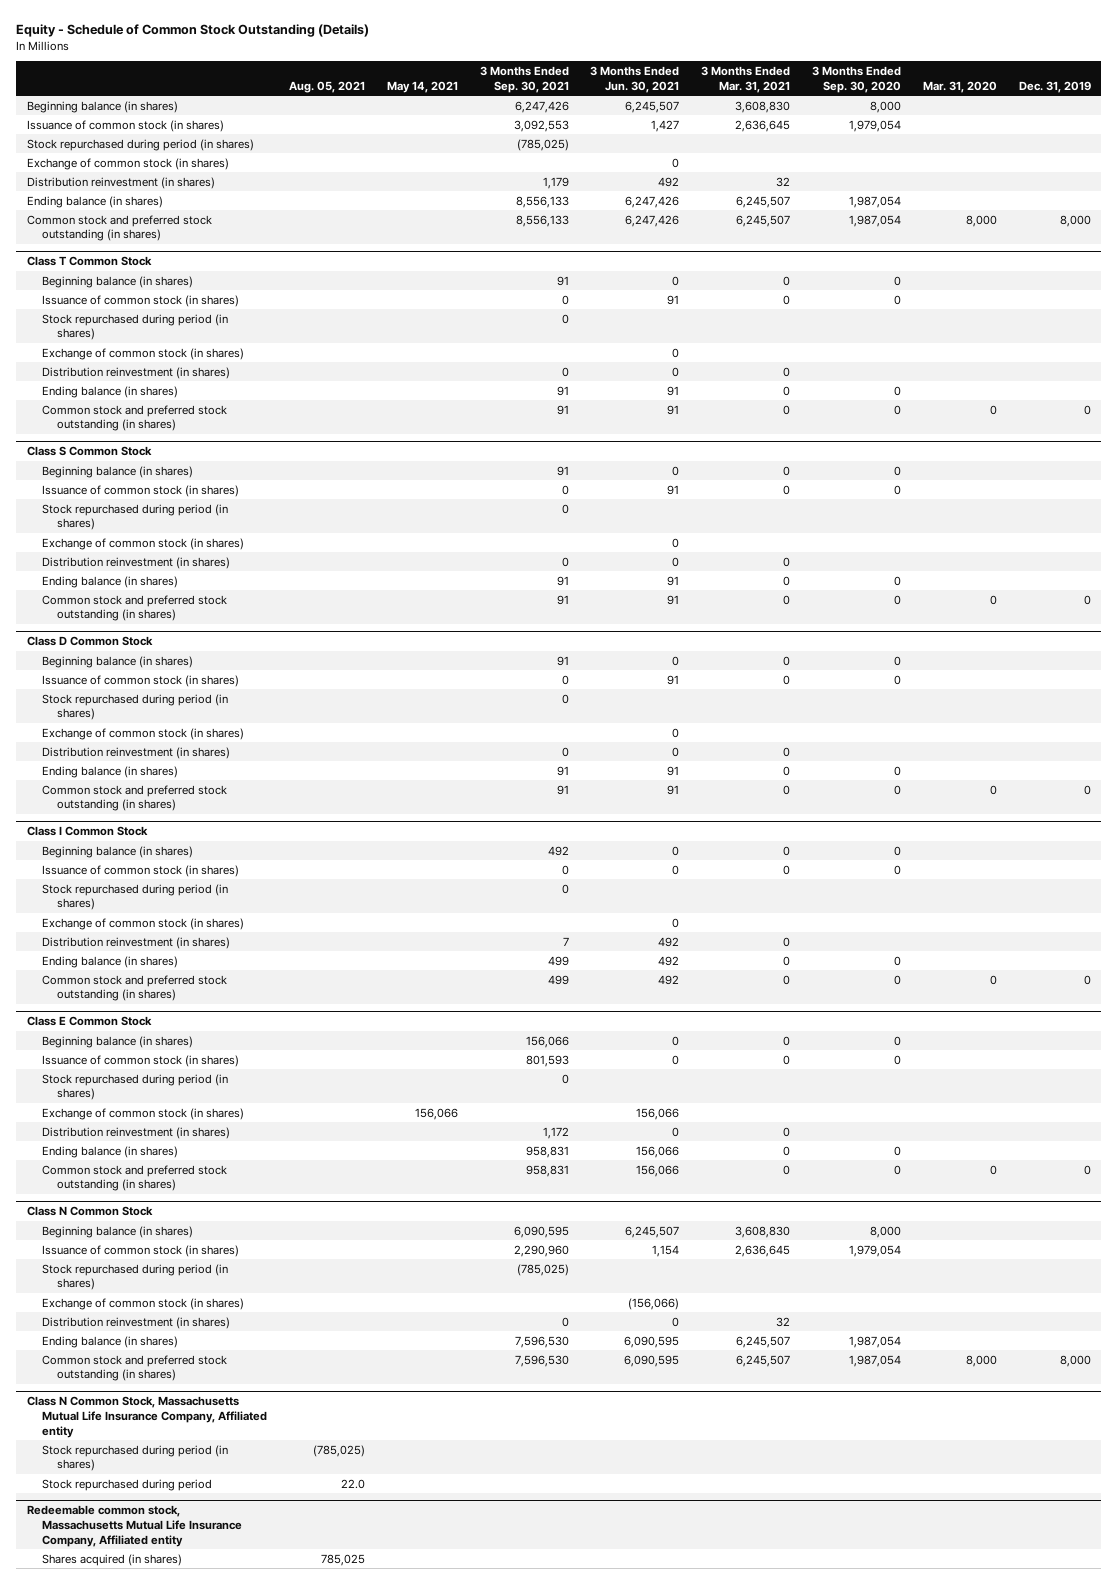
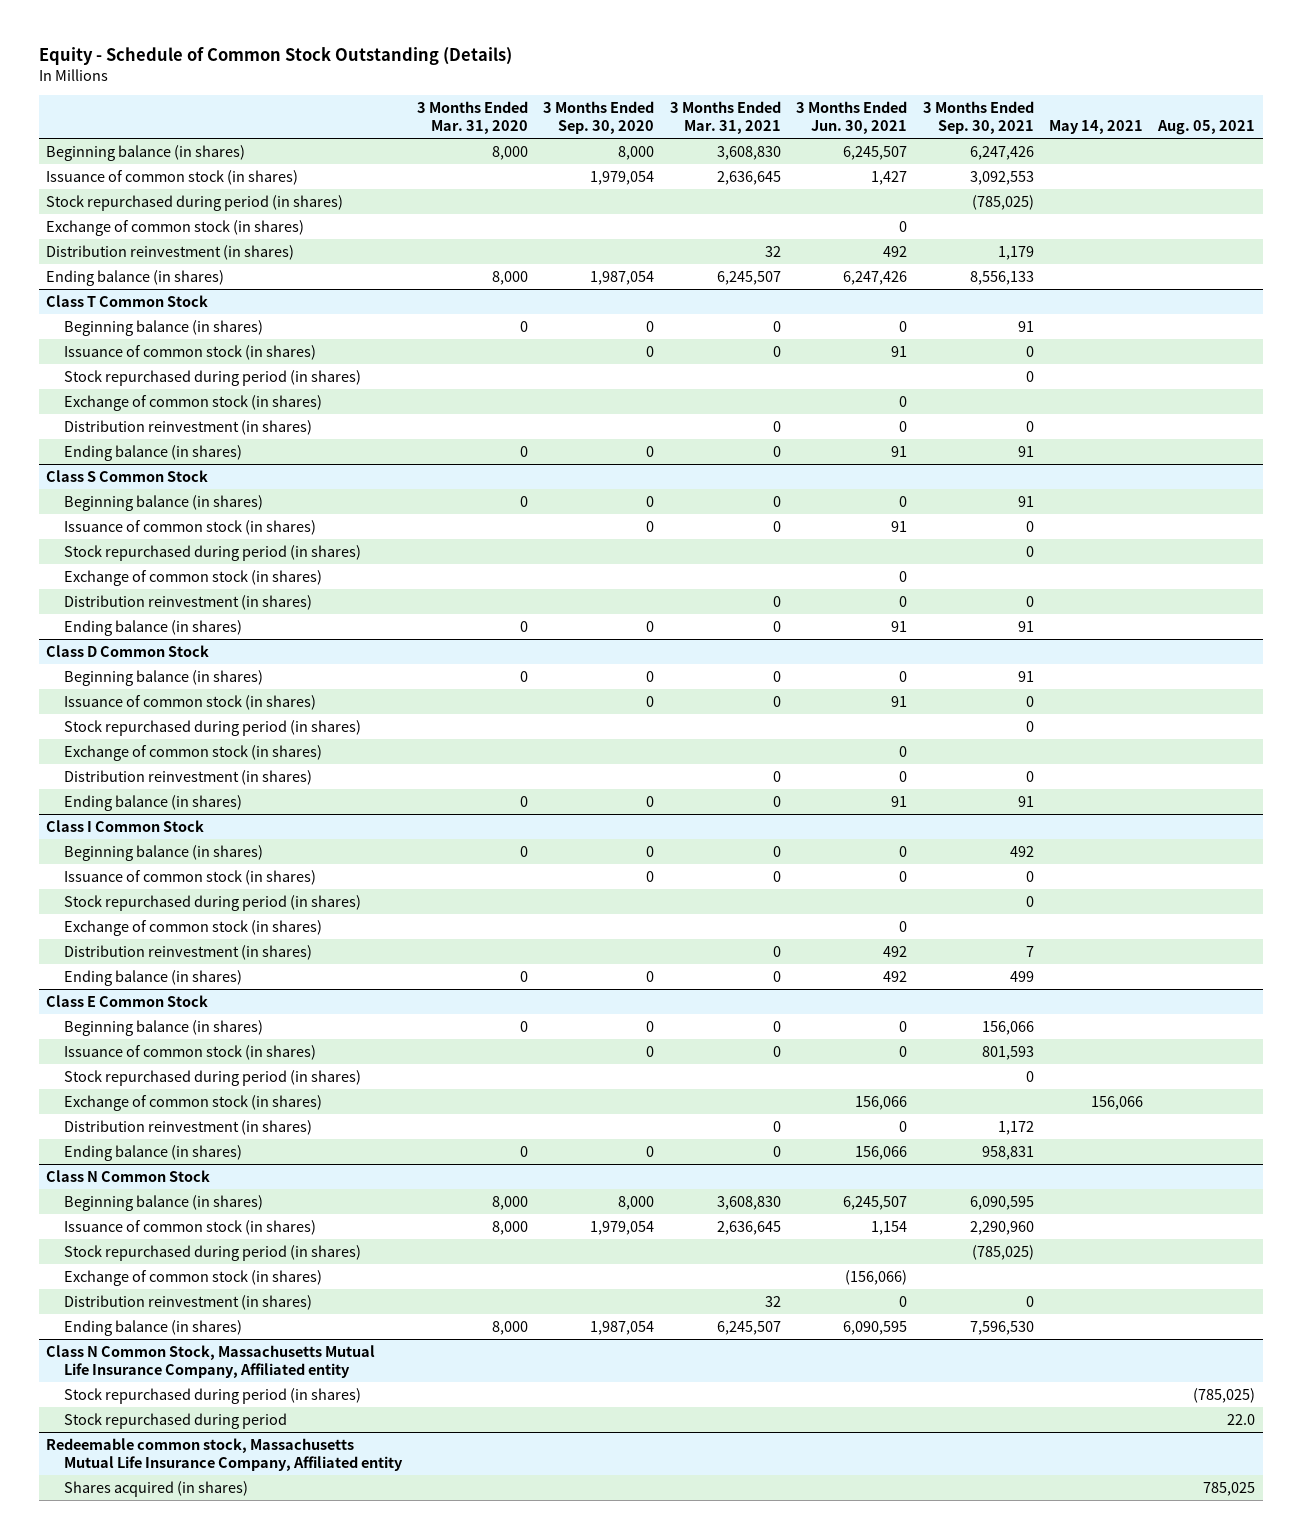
[922,80,997,93] Mar. 31, 2020 -> none
[1018,80,1091,93] Dec. 31, 2019 -> none
none -> [416,100,528,135] 3 Months Ended Mar. 31, 2020
[27,214,213,242] Common stock and preferred stock outstanding (in shares) -> none
[42,404,228,432] Common stock and preferred stock outstanding (in shares) -> none
[42,594,228,622] Common stock and preferred stock outstanding (in shares) -> none
[42,784,228,812] Common stock and preferred stock outstanding (in shares) -> none
[42,974,228,1002] Common stock and preferred stock outstanding (in shares) -> none
[42,1164,228,1192] Common stock and preferred stock outstanding (in shares) -> none
[42,1354,228,1382] Common stock and preferred stock outstanding (in shares) -> none

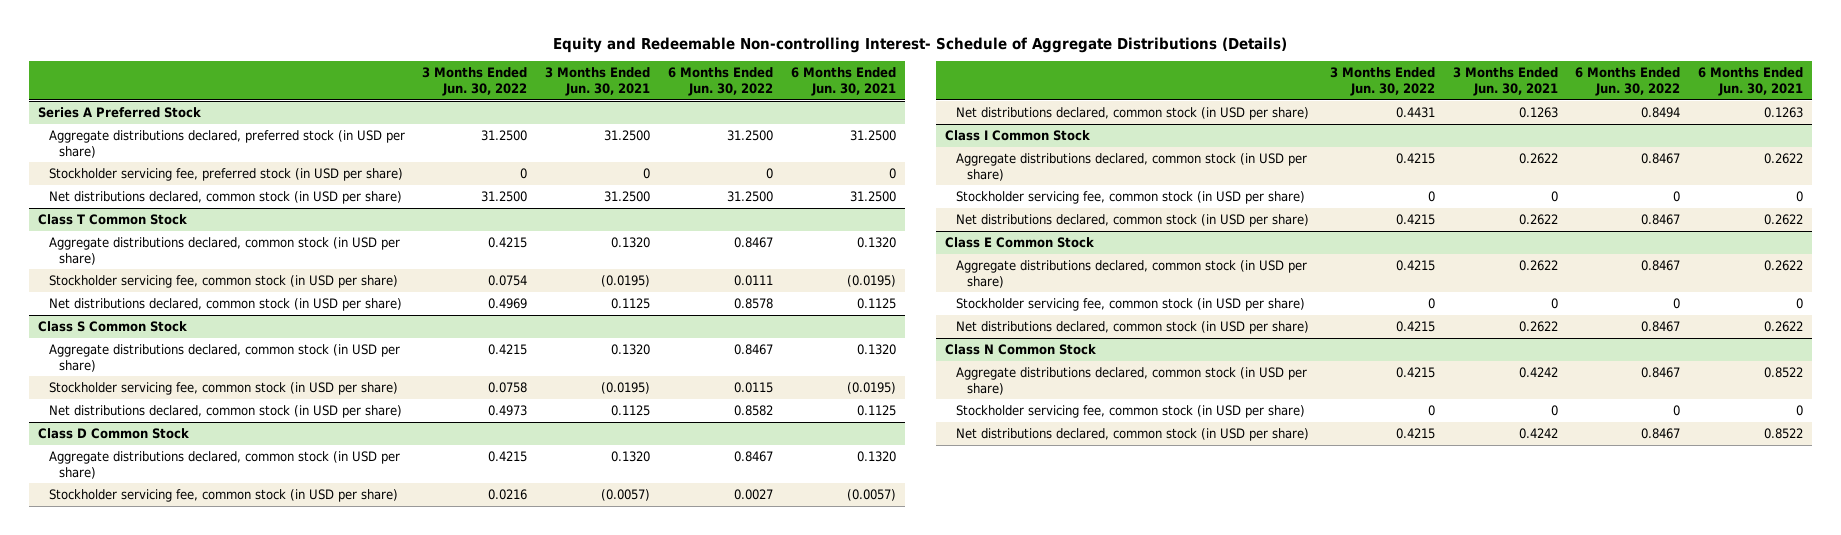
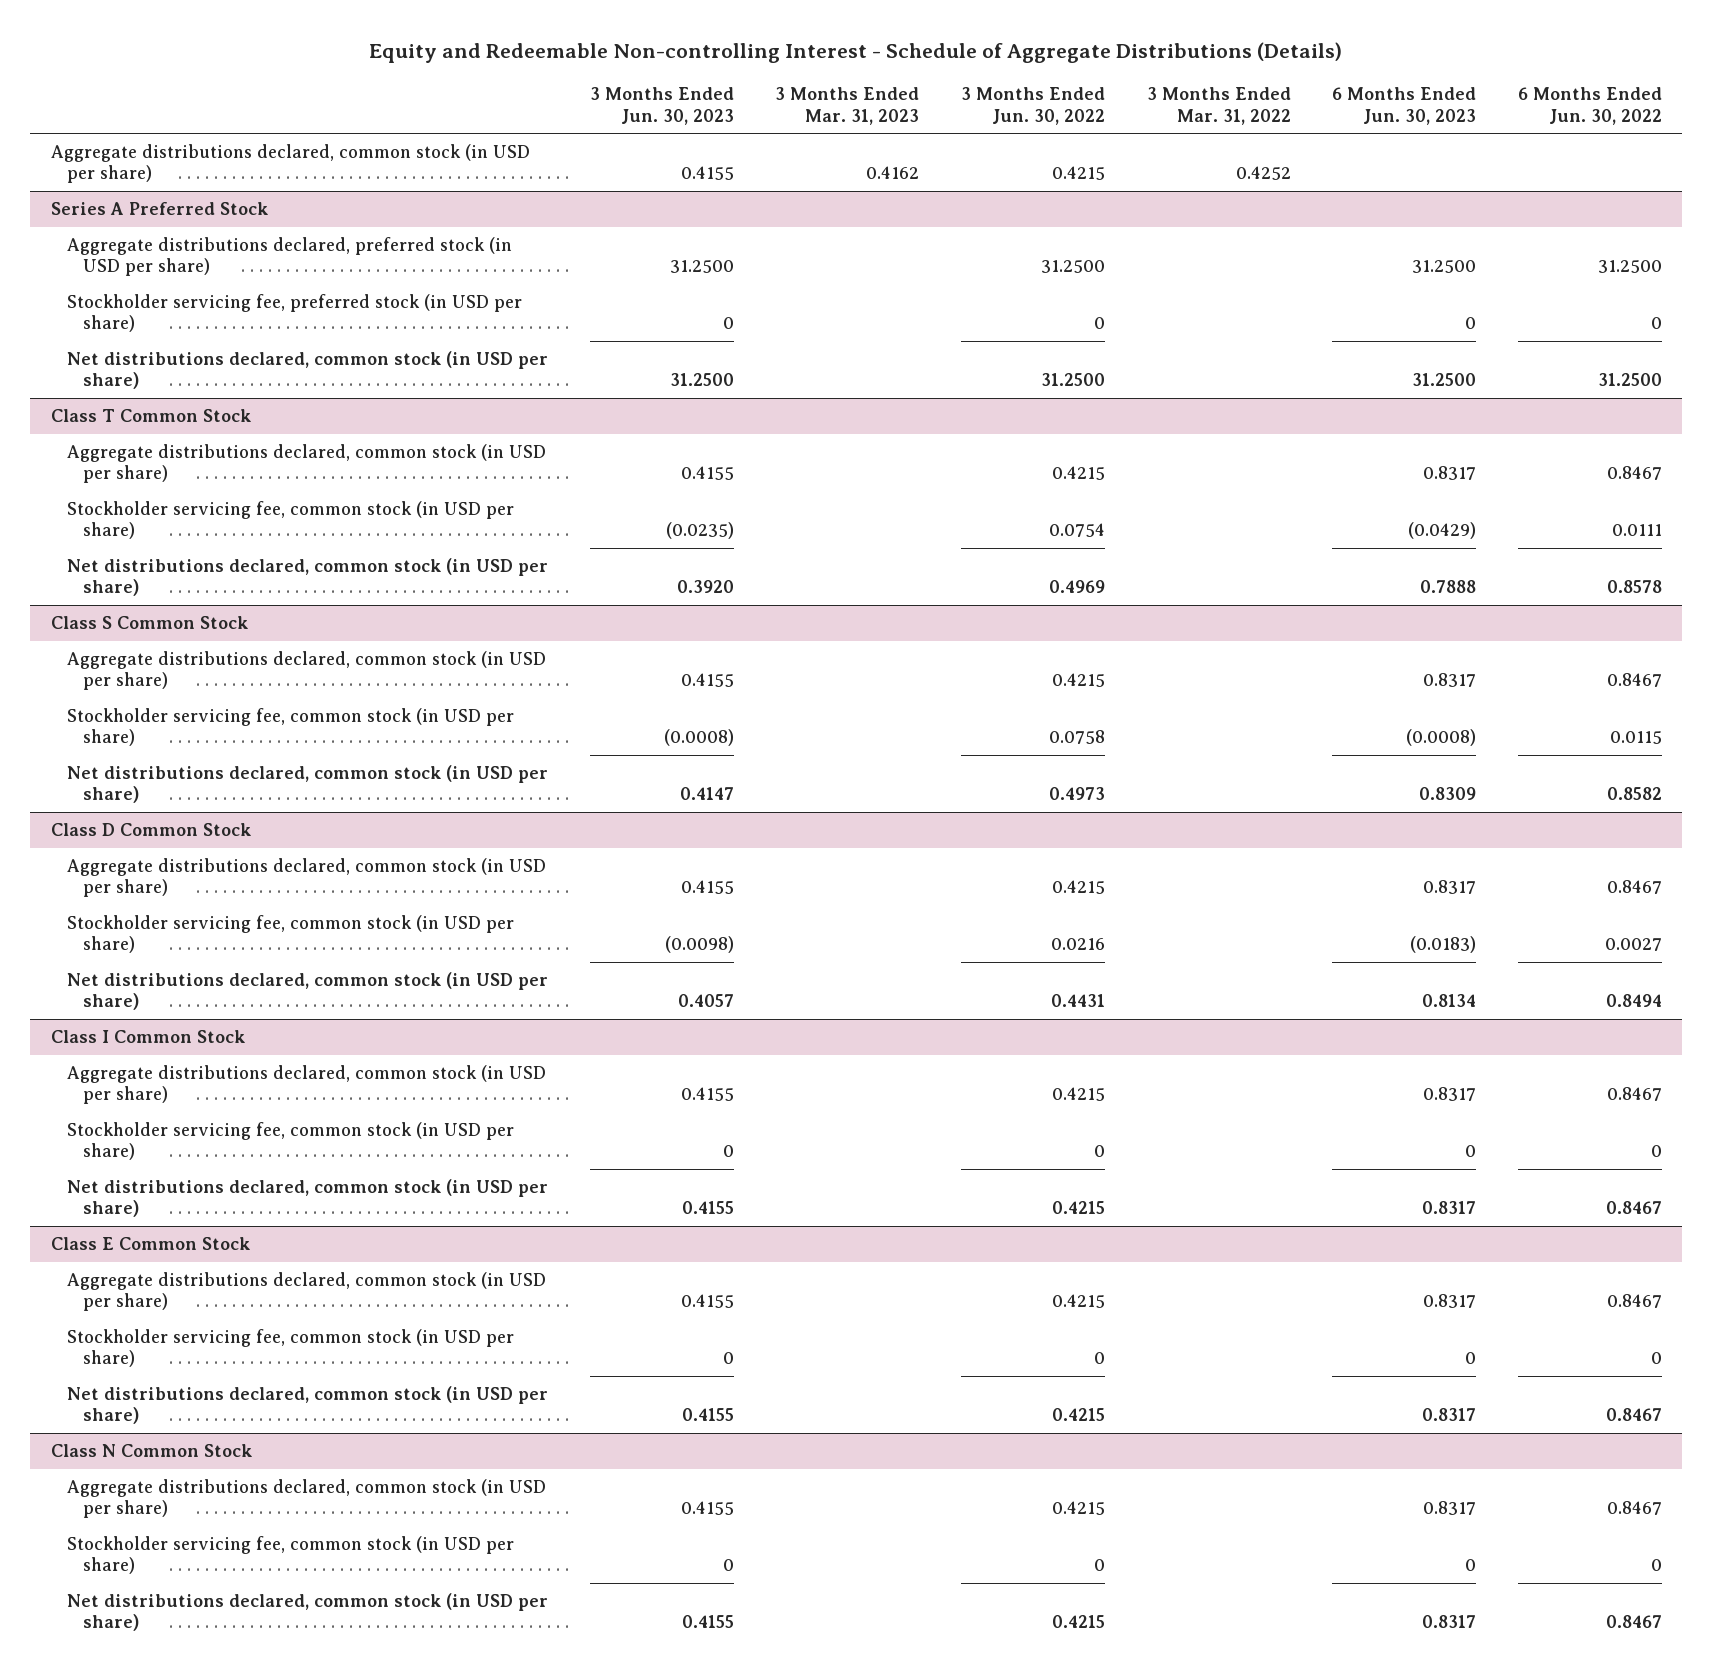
[553,36,1288,53] Equity and Redeemable Non-controlling Interest- Schedule of Aggregate Distributions (Details) -> [369,42,1343,64] Equity and Redeemable Non-controlling Interest - Schedule of Aggregate Distributions (Details)
[545,67,651,96] 3 Months Ended Jun. 30, 2021 -> none
[790,67,896,96] 6 Months Ended Jun. 30, 2021 -> none
none -> [589,87,734,125] 3 Months Ended Jun. 30, 2023
none -> [775,87,920,125] 3 Months Ended Mar. 31, 2023
none -> [1146,87,1291,125] 3 Months Ended Mar. 31, 2022
none -> [1332,87,1477,125] 6 Months Ended Jun. 30, 2023
none -> [51,144,531,184] Aggregate distributions declared, common stock (in USD per share)

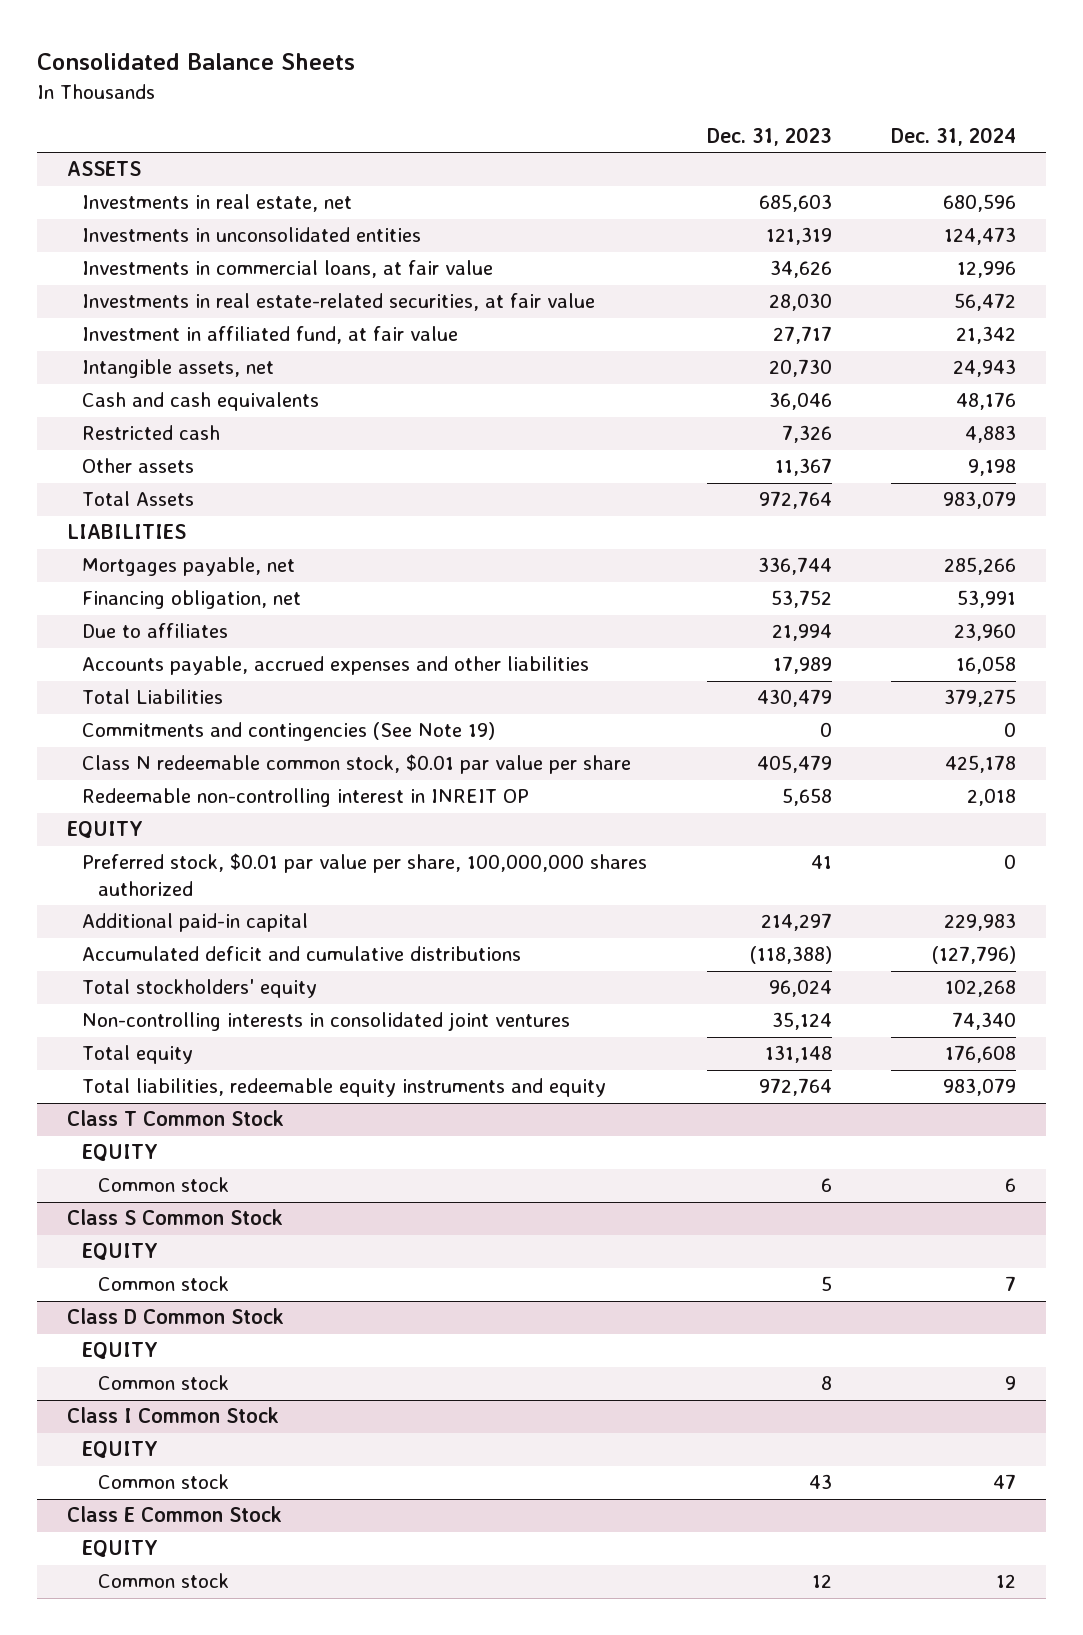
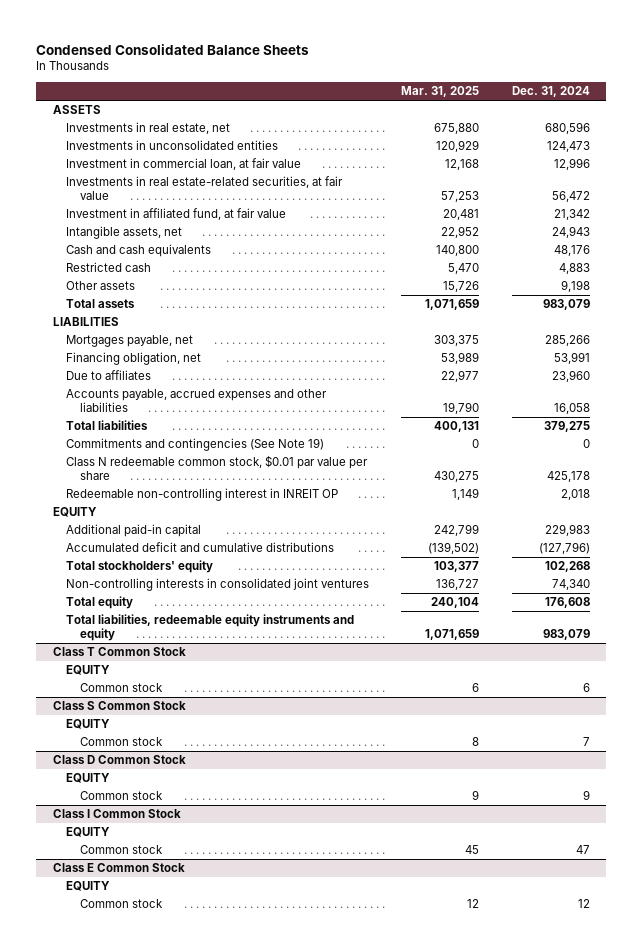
[37,53,356,71] Consolidated Balance Sheets -> [36,43,310,55] Condensed Consolidated Balance Sheets
[706,127,832,147] Dec. 31, 2023 -> none
none -> [401,86,480,98] Mar. 31, 2025
[82,260,494,279] Investments in commercial loans, at fair value -> [66,158,302,171] Investment in commercial loan, at fair value
[82,491,195,507] Total Assets -> [66,299,136,309] Total assets
[82,689,224,705] Total Liabilities -> [66,420,149,431] Total liabilities
[82,853,648,896] Preferred stock, $0.01 par value per share, 100,000,000 shares authorized -> none

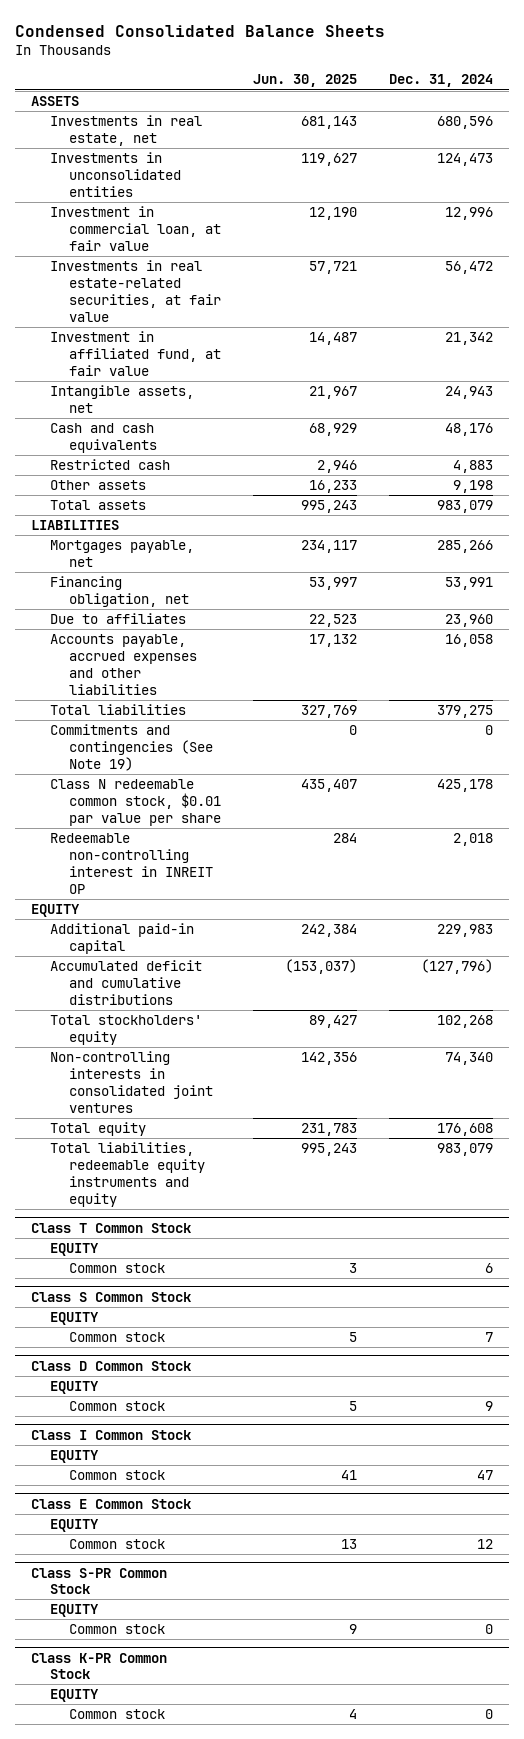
[401,86,480,98] Mar. 31, 2025 -> none
none -> [252,74,357,88] Jun. 30, 2025
none -> [31,1567,168,1595] Class S-PR Common Stock
none -> [50,1604,100,1618] EQUITY
none -> [69,1624,166,1635] Common stock
none -> [31,1652,168,1680] Class K-PR Common Stock
none -> [50,1689,100,1703] EQUITY
none -> [69,1709,166,1720] Common stock

